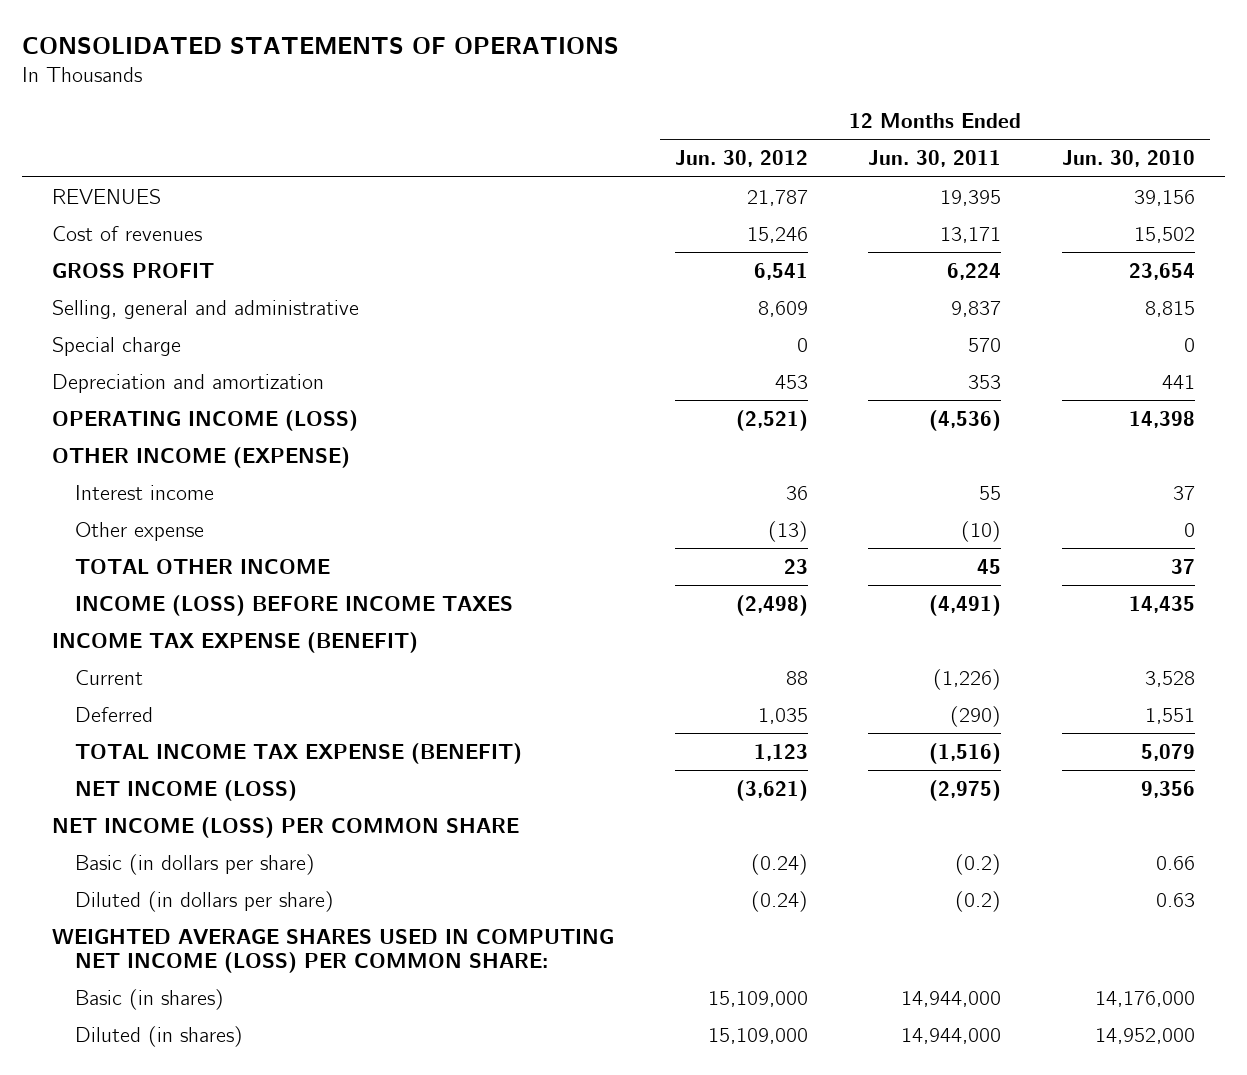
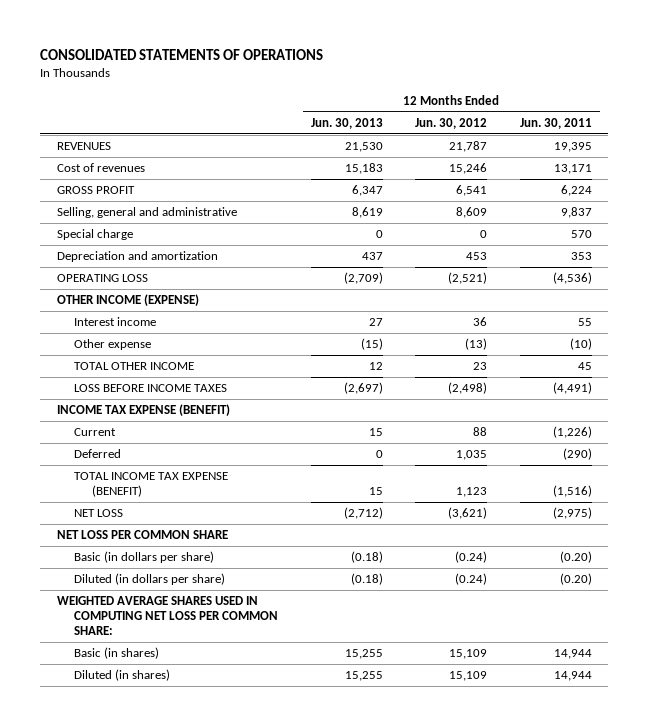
[1061,150,1195,168] Jun. 30, 2010 -> none
none -> [310,117,383,129] Jun. 30, 2013
[52,409,359,431] OPERATING INCOME (LOSS) -> [56,274,148,283] OPERATING LOSS
[75,594,514,616] INCOME (LOSS) BEFORE INCOME TAXES -> [74,384,228,393] LOSS BEFORE INCOME TAXES
[75,779,298,801] NET INCOME (LOSS) -> [74,509,124,518] NET LOSS
[52,816,520,838] NET INCOME (LOSS) PER COMMON SHARE -> [56,530,228,540] NET LOSS PER COMMON SHARE
[955,853,1002,875] (0.2) -> [559,551,592,564] (0.20)
[955,890,1002,912] (0.2) -> [559,573,592,586] (0.20)
[52,928,615,973] WEIGHTED AVERAGE SHARES USED IN COMPUTING NET INCOME (LOSS) PER COMMON SHARE: -> [56,596,279,635] WEIGHTED AVERAGE SHARES USED IN COMPUTING NET LOSS PER COMMON SHARE:
[707,990,808,1007] 15,109,000 -> [449,649,488,660] 15,109
[901,990,1002,1007] 14,944,000 -> [553,649,592,660] 14,944
[707,1027,808,1044] 15,109,000 -> [449,671,488,682] 15,109
[901,1027,1002,1044] 14,944,000 -> [553,671,592,682] 14,944

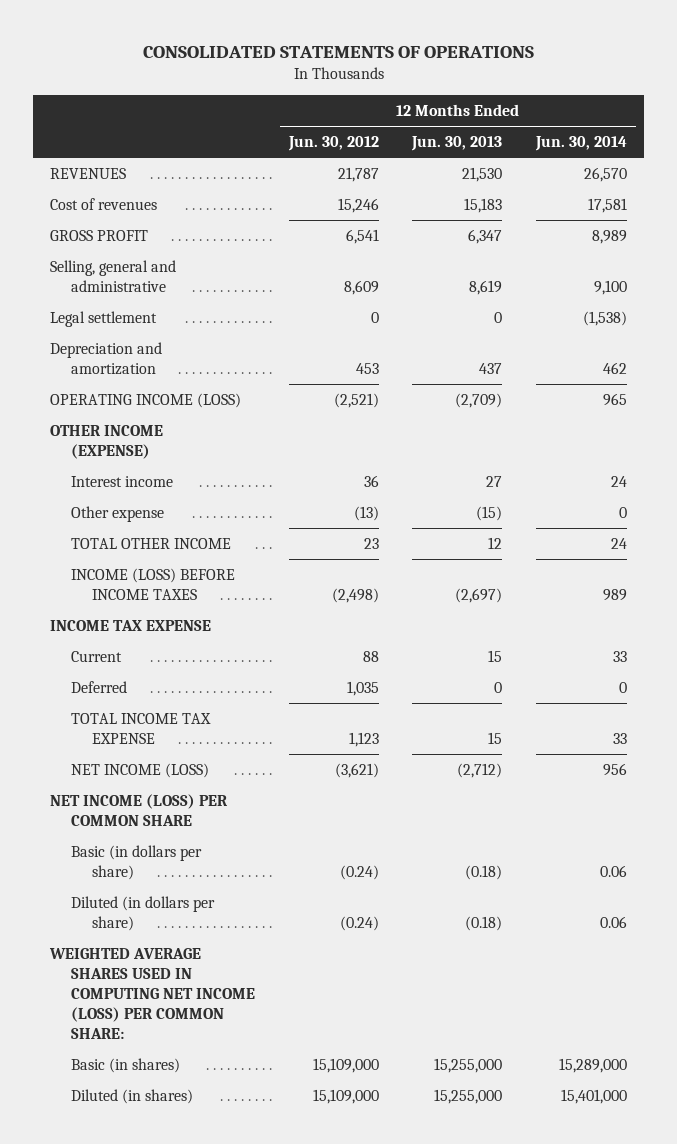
[519,117,592,129] Jun. 30, 2011 -> none
none -> [535,136,628,152] Jun. 30, 2014
[56,229,133,241] Special charge -> none
none -> [50,310,158,327] Legal settlement
[56,274,148,283] OPERATING LOSS -> [50,392,242,408] OPERATING INCOME (LOSS)
[74,384,228,393] LOSS BEFORE INCOME TAXES -> [70,567,235,600] INCOME (LOSS) BEFORE INCOME TAXES
[56,404,230,417] INCOME TAX EXPENSE (BENEFIT) -> [50,619,212,631] INCOME TAX EXPENSE
[74,472,229,497] TOTAL INCOME TAX EXPENSE (BENEFIT) -> [70,712,211,744] TOTAL INCOME TAX EXPENSE
[74,509,124,518] NET LOSS -> [70,762,209,778] NET INCOME (LOSS)
[56,530,228,540] NET LOSS PER COMMON SHARE -> [50,793,229,826] NET INCOME (LOSS) PER COMMON SHARE
[56,596,279,635] WEIGHTED AVERAGE SHARES USED IN COMPUTING NET LOSS PER COMMON SHARE: -> [49,947,255,1039] WEIGHTED AVERAGE SHARES USED IN COMPUTING NET INCOME (LOSS) PER COMMON SHARE:
[344,649,383,660] 15,255 -> [434,1057,503,1073] 15,255,000
[449,649,488,660] 15,109 -> [312,1057,379,1073] 15,109,000
[344,671,383,682] 15,255 -> [434,1088,503,1104] 15,255,000
[449,671,488,682] 15,109 -> [312,1088,379,1104] 15,109,000

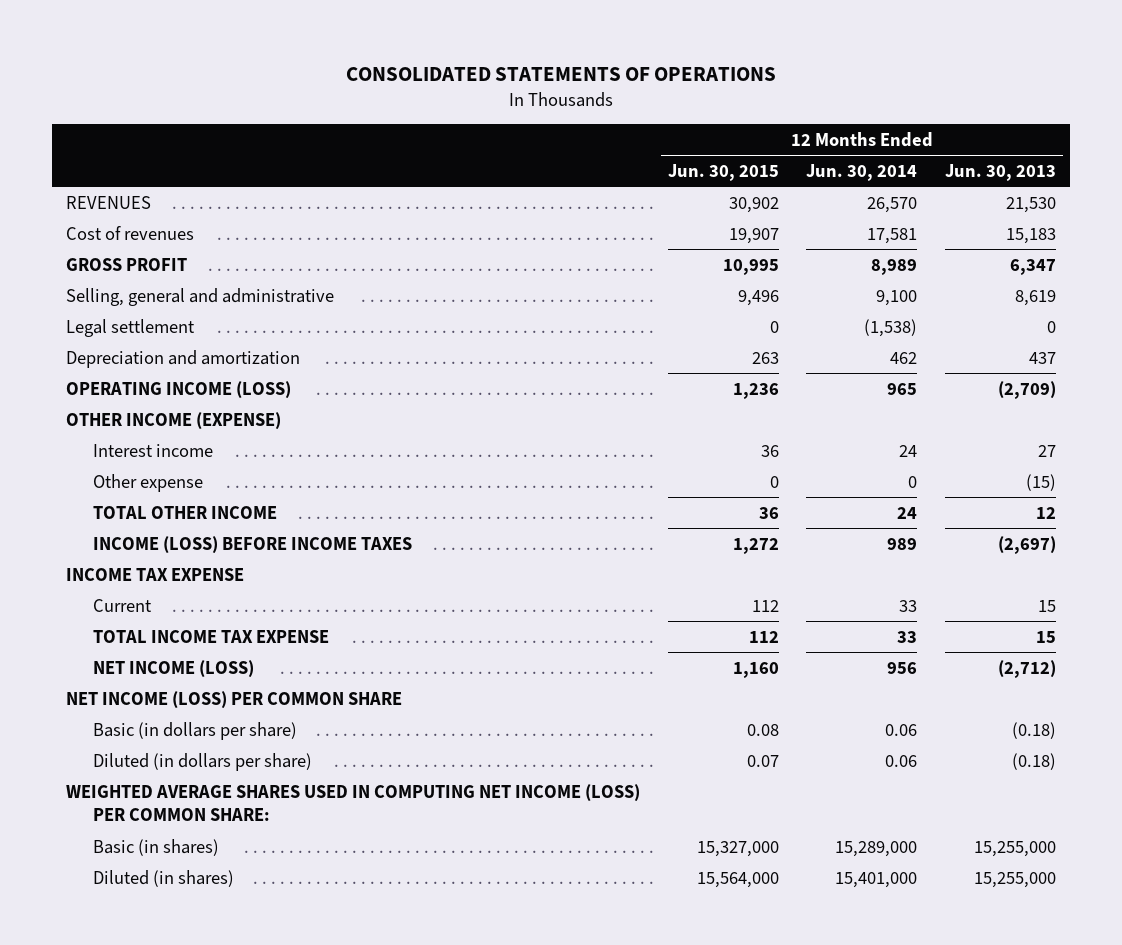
[287,136,379,152] Jun. 30, 2012 -> none
none -> [667,163,779,181] Jun. 30, 2015
[70,680,127,693] Deferred -> none

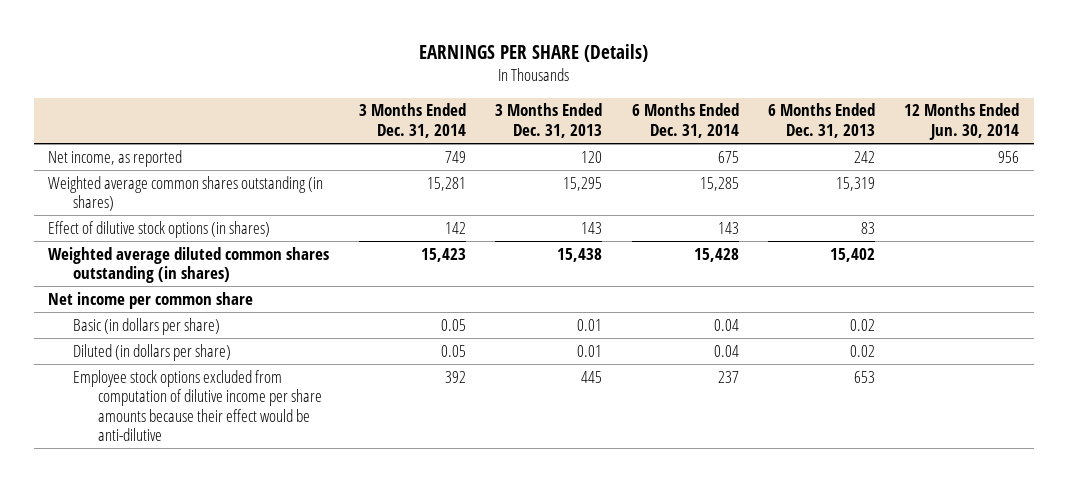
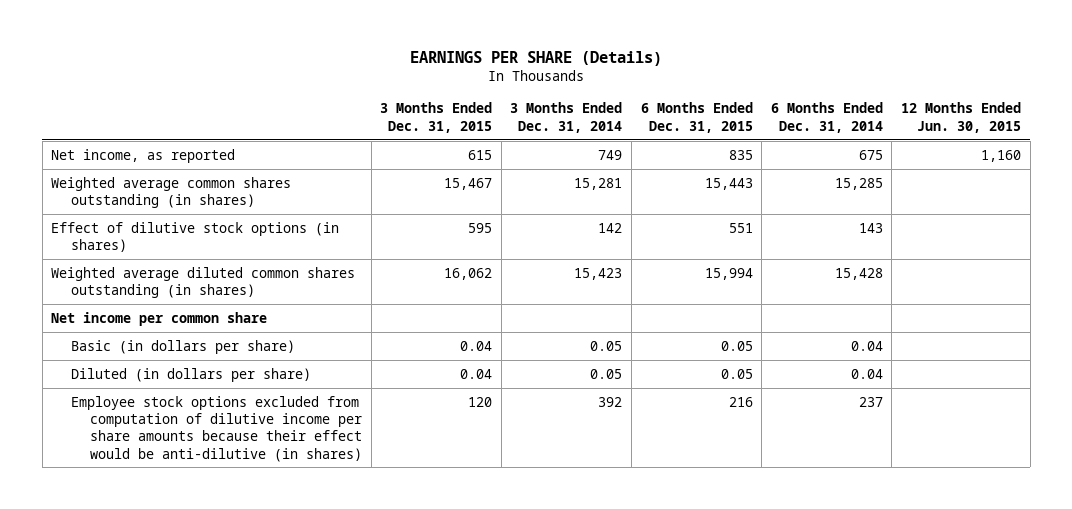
[495,103,603,138] 3 Months Ended Dec. 31, 2013 -> none
[768,103,876,138] 6 Months Ended Dec. 31, 2013 -> none
[904,103,1020,140] 12 Months Ended Jun. 30, 2014 -> none
none -> [380,102,493,133] 3 Months Ended Dec. 31, 2015
none -> [640,102,753,133] 6 Months Ended Dec. 31, 2015
none -> [900,102,1021,133] 12 Months Ended Jun. 30, 2015
[73,369,323,442] Employee stock options excluded from computation of dilutive income per share amounts because their effect would be anti-dilutive -> [70,395,363,462] Employee stock options excluded from computation of dilutive income per share amounts because their effect would be anti-dilutive (in shares)

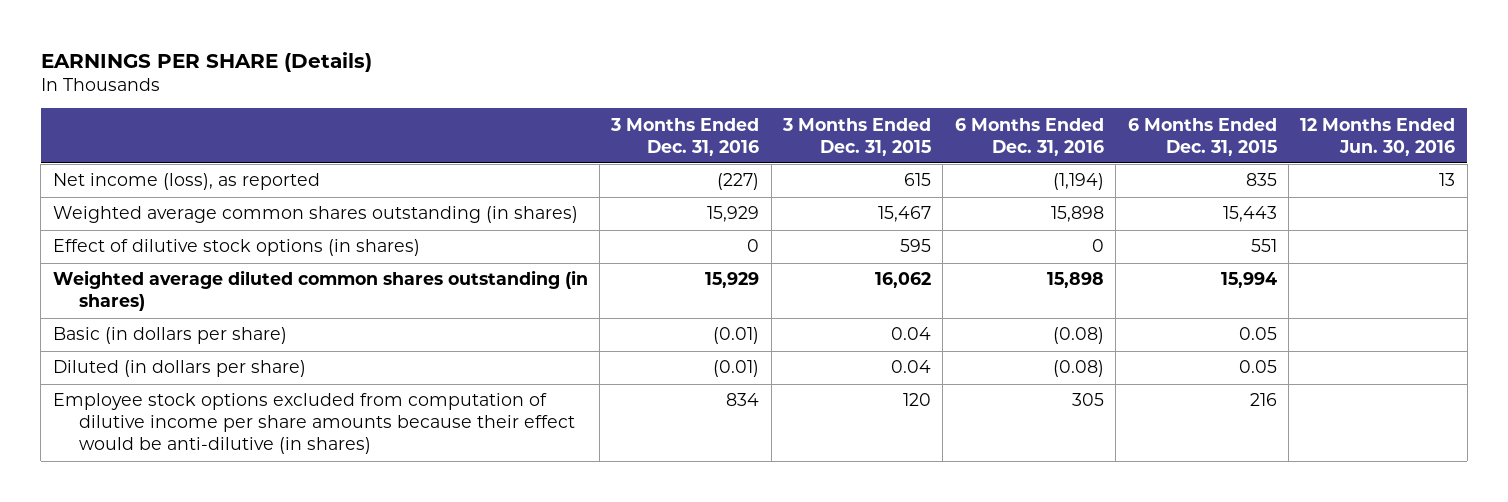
[510,102,623,133] 3 Months Ended Dec. 31, 2014 -> none
[770,102,883,133] 6 Months Ended Dec. 31, 2014 -> none
[900,102,1021,133] 12 Months Ended Jun. 30, 2015 -> none
none -> [610,117,760,156] 3 Months Ended Dec. 31, 2016
none -> [954,117,1104,156] 6 Months Ended Dec. 31, 2016
none -> [1300,117,1456,156] 12 Months Ended Jun. 30, 2016
[51,148,236,163] Net income, as reported -> [52,173,320,191] Net income (loss), as reported
[51,311,268,326] Net income per common share -> none

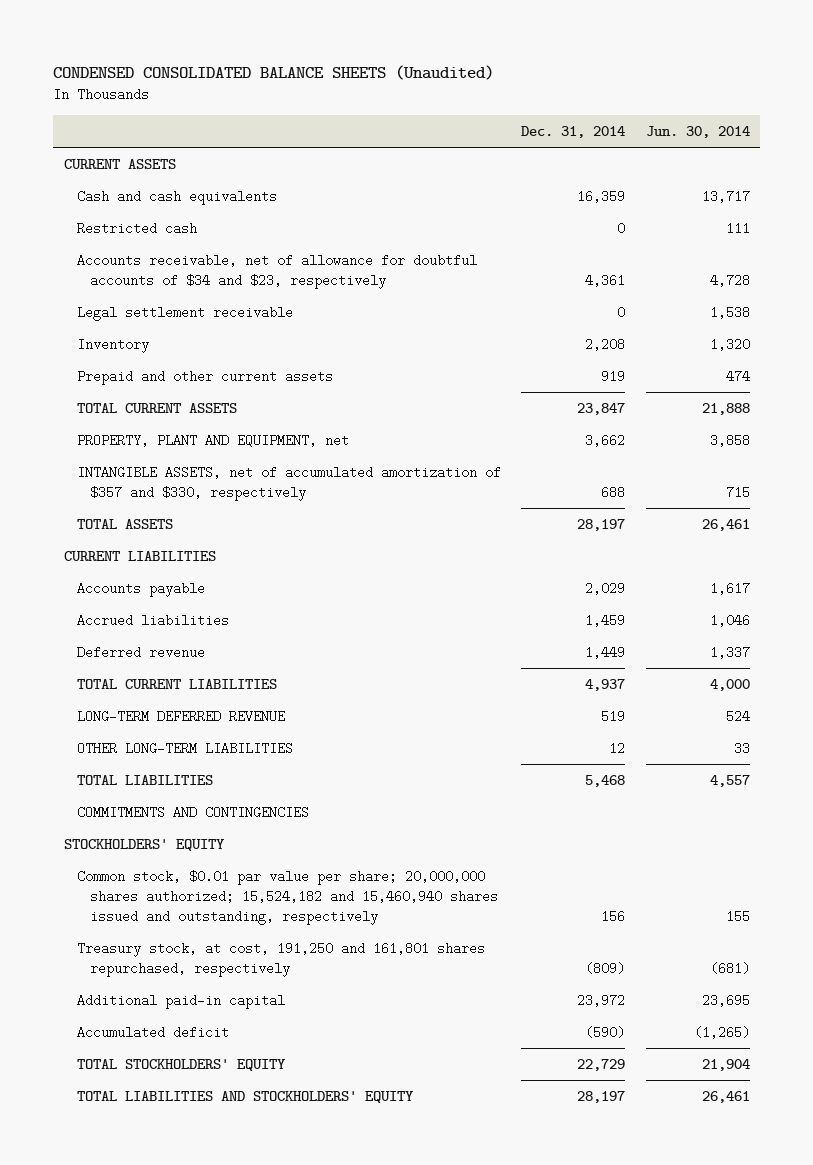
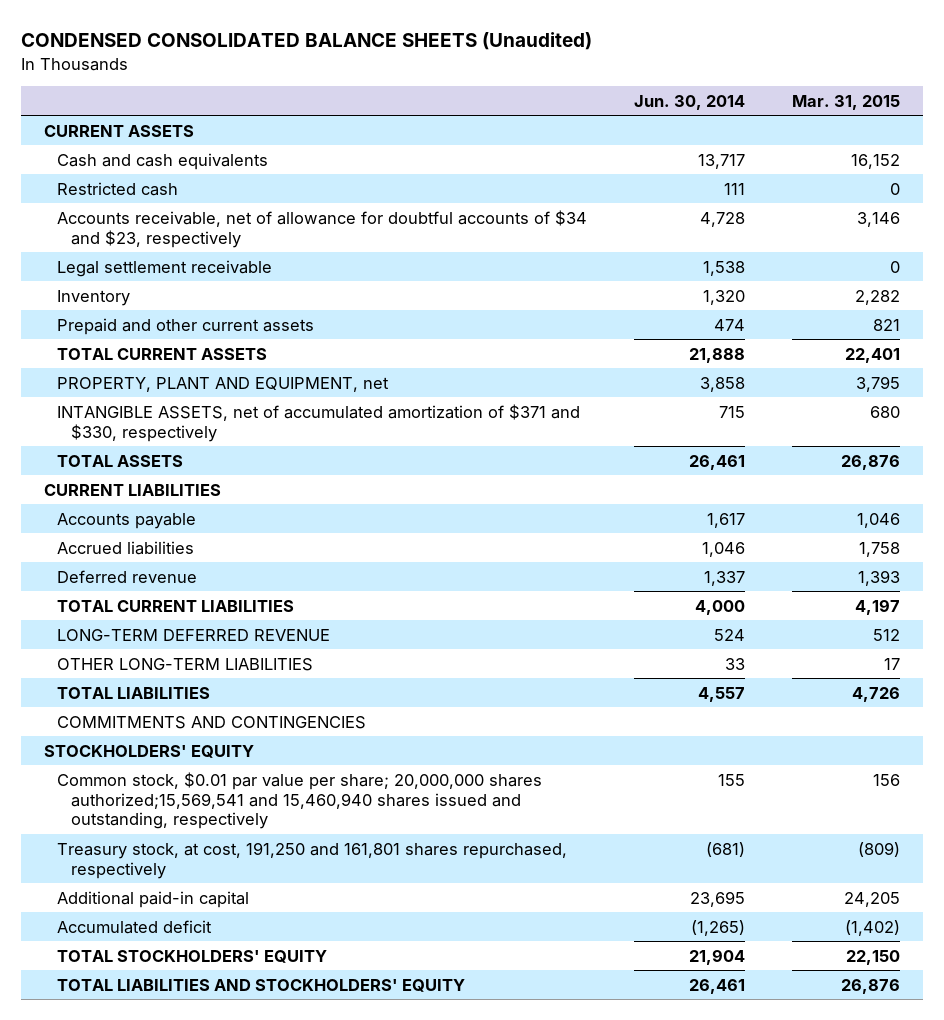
[521,125,626,138] Dec. 31, 2014 -> none
none -> [791,94,900,110] Mar. 31, 2015
[76,466,501,502] INTANGIBLE ASSETS, net of accumulated amortization of $357 and $330, respectively -> [57,403,581,442] INTANGIBLE ASSETS, net of accumulated amortization of $371 and $330, respectively
[76,870,498,926] Common stock, $0.01 par value per share; 20,000,000 shares authorized; 15,524,182 and 15,460,940 shares issued and outstanding, respectively -> [57,771,543,830] Common stock, $0.01 par value per share; 20,000,000 shares authorized;15,569,541 and 15,460,940 shares issued and outstanding, respectively

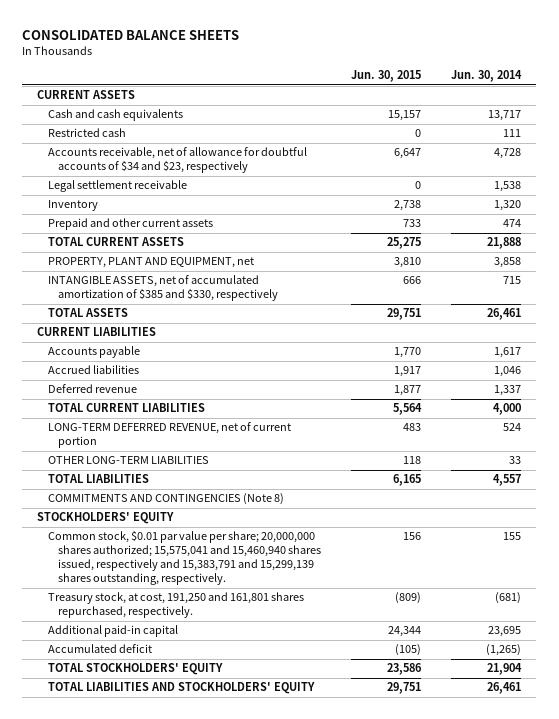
[21,32,593,51] CONDENSED CONSOLIDATED BALANCE SHEETS (Unaudited) -> [22,29,240,40] CONSOLIDATED BALANCE SHEETS
[791,94,900,110] Mar. 31, 2015 -> none
none -> [351,70,422,83] Jun. 30, 2015
[57,403,581,442] INTANGIBLE ASSETS, net of accumulated amortization of $371 and $330, respectively -> [47,275,278,302] INTANGIBLE ASSETS, net of accumulated amortization of $385 and $330, respectively
[57,628,331,641] LONG-TERM DEFERRED REVENUE -> [47,422,291,449] LONG-TERM DEFERRED REVENUE, net of current portion
[57,715,367,729] COMMITMENTS AND CONTINGENCIES -> [47,493,284,506] COMMITMENTS AND CONTINGENCIES (Note 8)
[57,771,543,830] Common stock, $0.01 par value per share; 20,000,000 shares authorized;15,569,541 and 15,460,940 shares issued and outstanding, respectively -> [47,530,321,586] Common stock, $0.01 par value per share; 20,000,000 shares authorized; 15,575,041 and 15,460,940 shares issued, respectively and 15,383,791 and 15,299,139 shares outstanding, respectively.
[57,841,568,879] Treasury stock, at cost, 191,250 and 161,801 shares repurchased, respectively -> [47,592,304,619] Treasury stock, at cost, 191,250 and 161,801 shares repurchased, respectively.

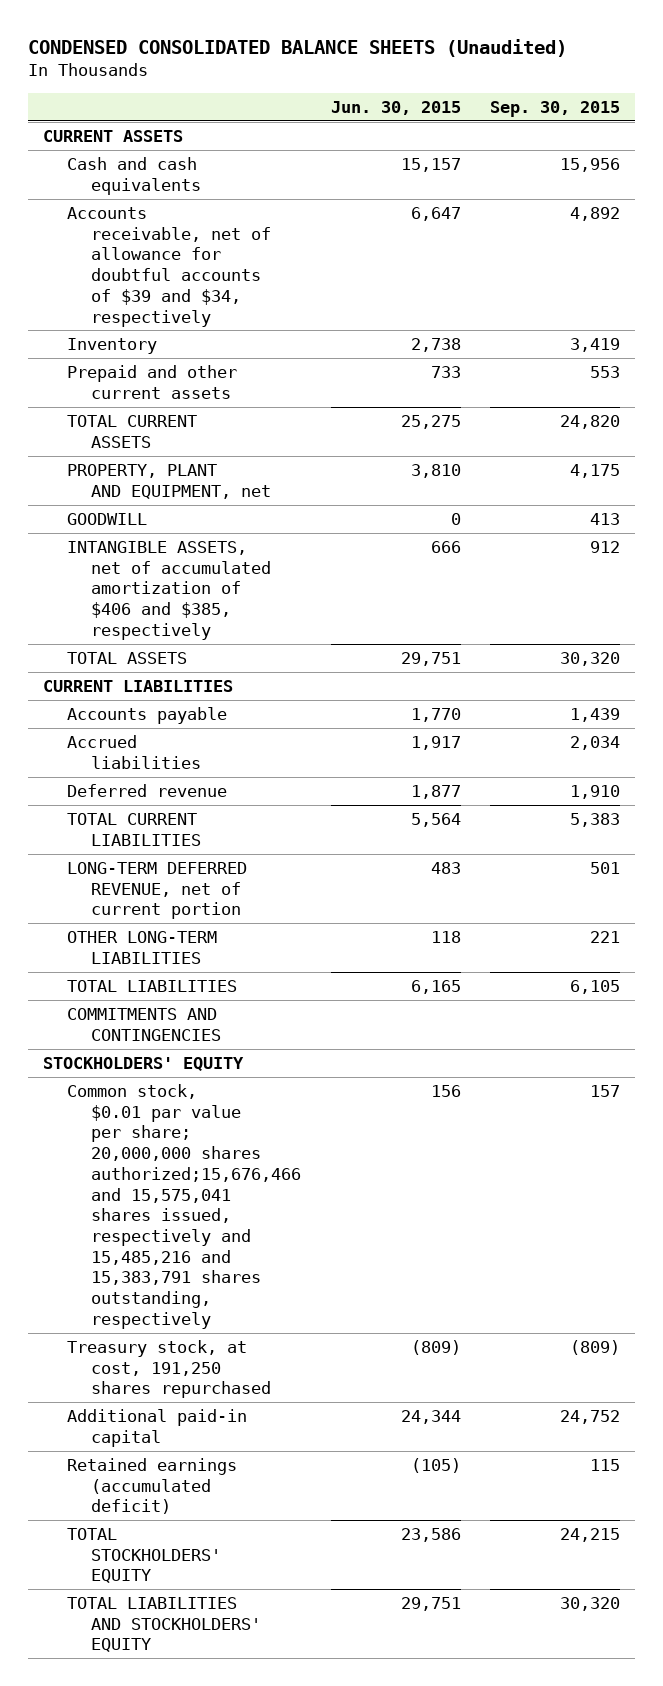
[22,29,240,40] CONSOLIDATED BALANCE SHEETS -> [27,38,567,57] CONDENSED CONSOLIDATED BALANCE SHEETS (Unaudited)
[451,70,523,83] Jun. 30, 2014 -> none
none -> [490,100,621,117] Sep. 30, 2015
[47,128,126,138] Restricted cash -> none
[47,180,187,193] Legal settlement receivable -> none
[47,147,307,174] Accounts receivable, net of allowance for doubtful accounts of $34 and $23, respectively -> [67,207,272,327] Accounts receivable, net of allowance for doubtful accounts of $39 and $34, respectively
none -> [67,513,148,526] GOODWILL
[47,275,278,302] INTANGIBLE ASSETS, net of accumulated amortization of $385 and $330, respectively -> [67,541,272,640] INTANGIBLE ASSETS, net of accumulated amortization of $406 and $385, respectively
[47,493,284,506] COMMITMENTS AND CONTINGENCIES (Note 8) -> [67,1008,222,1041] COMMITMENTS AND CONTINGENCIES
[47,530,321,586] Common stock, $0.01 par value per share; 20,000,000 shares authorized; 15,575,041 and 15,460,940 shares issued, respectively and 15,383,791 and 15,299,139 shares outstanding, respectively. -> [67,1084,302,1329] Common stock, $0.01 par value per share; 20,000,000 shares authorized;15,676,466 and 15,575,041 shares issued, respectively and 15,485,216 and 15,383,791 shares outstanding, respectively
[47,592,304,619] Treasury stock, at cost, 191,250 and 161,801 shares repurchased, respectively. -> [67,1340,272,1399] Treasury stock, at cost, 191,250 shares repurchased
[47,644,152,654] Accumulated deficit -> [67,1458,238,1515] Retained earnings (accumulated deficit)

